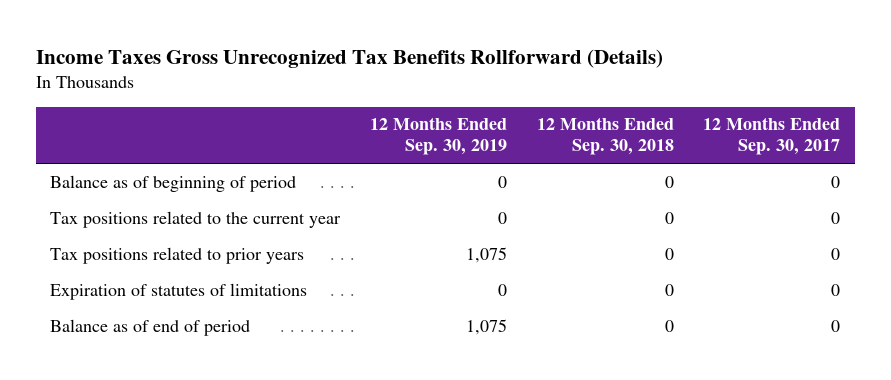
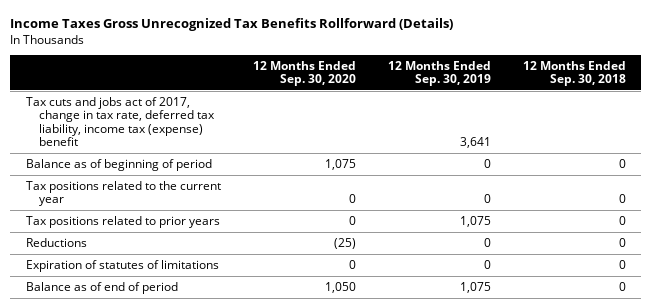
[703,117,841,156] 12 Months Ended Sep. 30, 2017 -> none
none -> [253,60,357,87] 12 Months Ended Sep. 30, 2020
none -> [26,96,215,147] Tax cuts and jobs act of 2017, change in tax rate, deferred tax liability, income tax (expense) benefit
none -> [26,237,88,247] Reductions

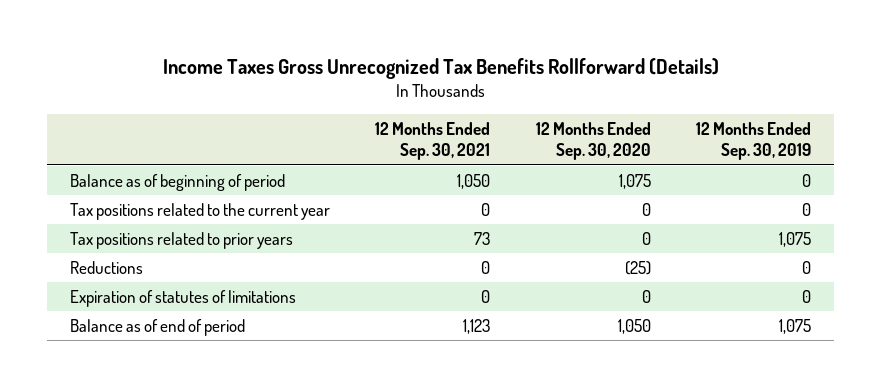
[522,60,626,87] 12 Months Ended Sep. 30, 2018 -> none
none -> [375,122,491,161] 12 Months Ended Sep. 30, 2021
[26,96,215,147] Tax cuts and jobs act of 2017, change in tax rate, deferred tax liability, income tax (expense) benefit -> none

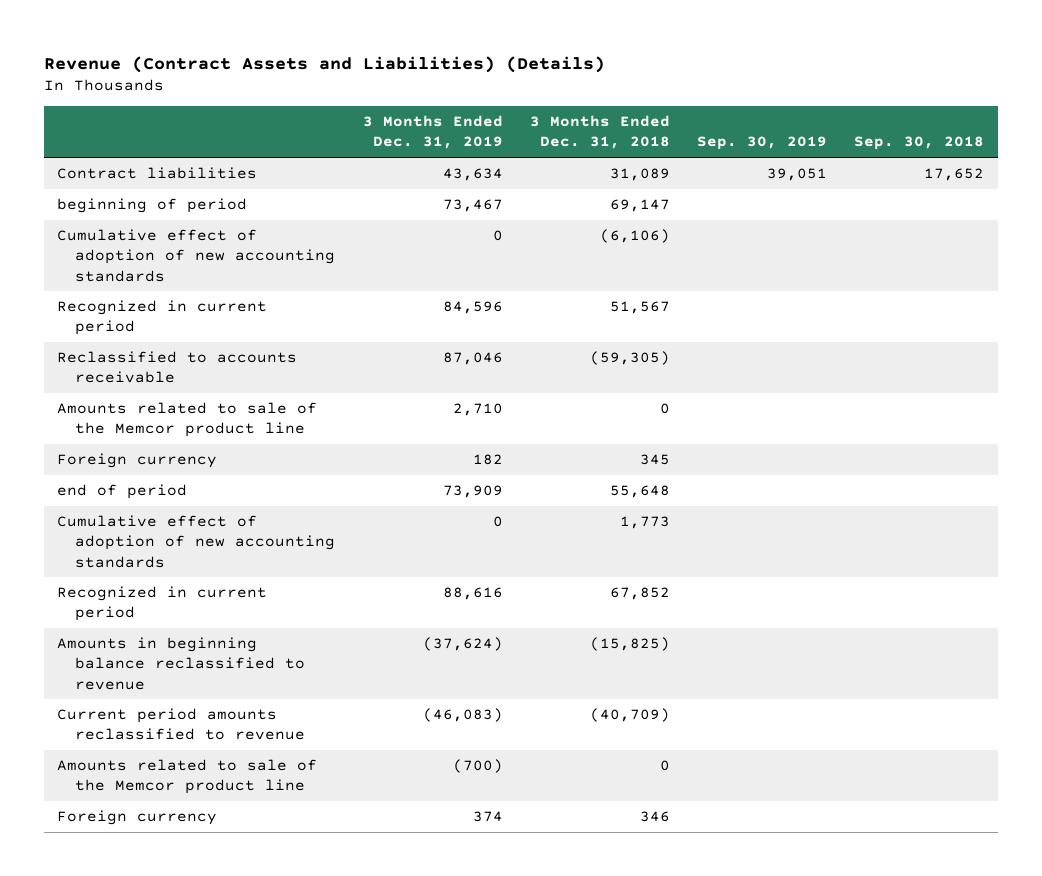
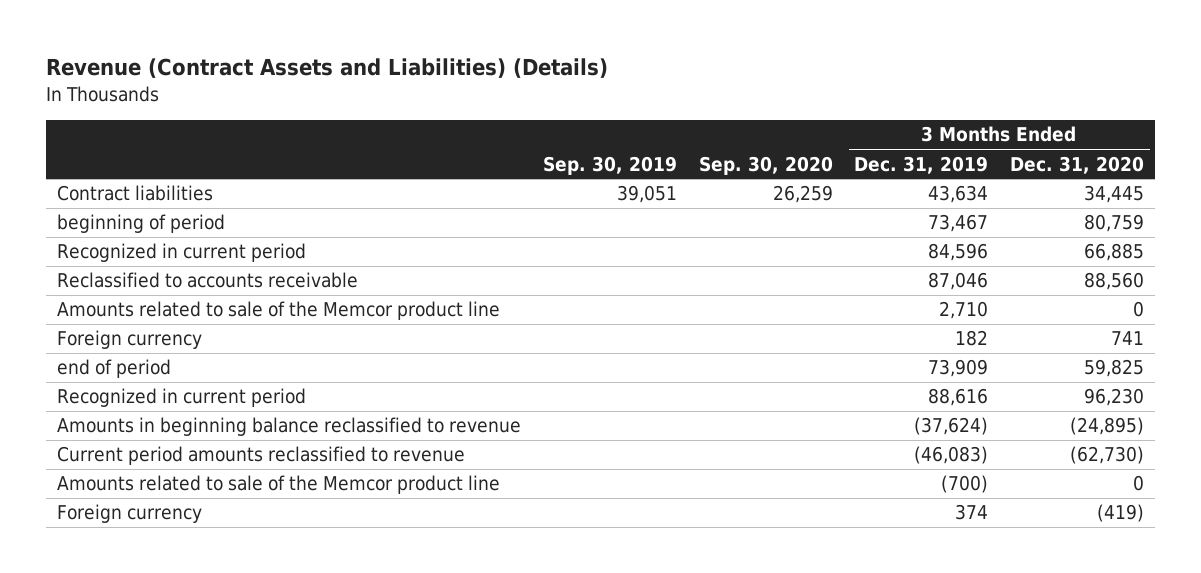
[529,115,670,150] 3 Months Ended Dec. 31, 2018 -> none
[854,136,985,151] Sep. 30, 2018 -> none
none -> [698,155,833,175] Sep. 30, 2020
none -> [1010,155,1145,174] Dec. 31, 2020
[57,228,336,282] Cumulative effect of adoption of new accounting standards -> none
[57,514,336,568] Cumulative effect of adoption of new accounting standards -> none

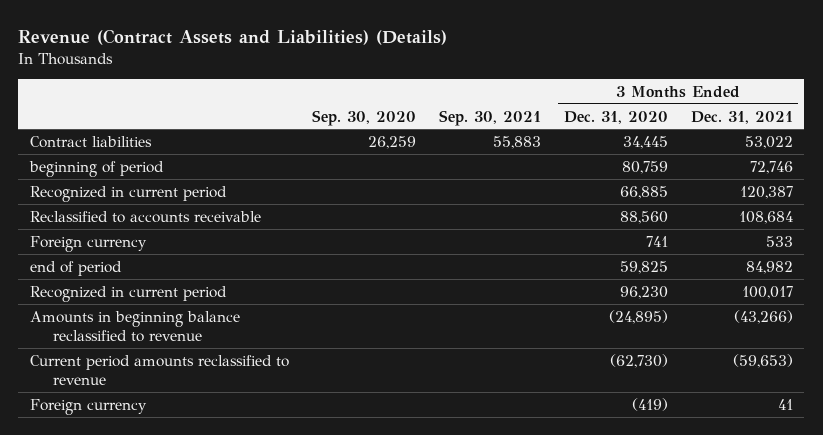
[542,155,677,175] Sep. 30, 2019 -> none
[854,155,989,174] Dec. 31, 2019 -> none
none -> [438,109,541,126] Sep. 30, 2021
none -> [690,110,793,124] Dec. 31, 2021
[56,301,500,321] Amounts related to sale of the Memcor product line -> none
[56,475,500,495] Amounts related to sale of the Memcor product line -> none

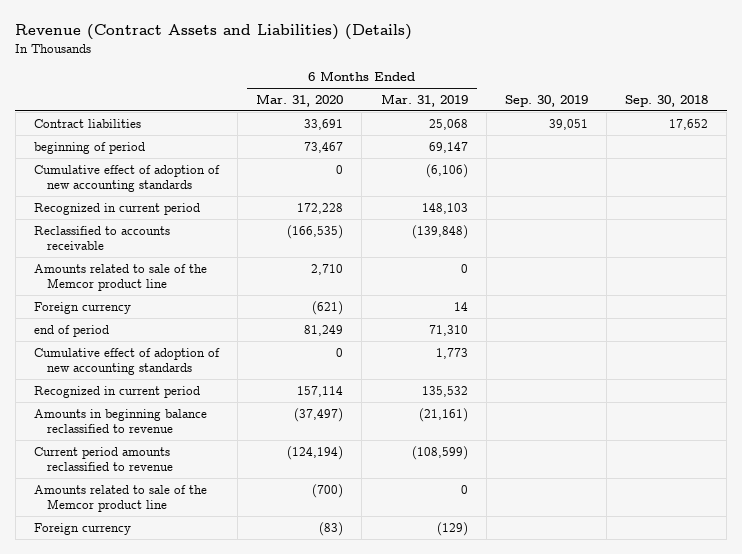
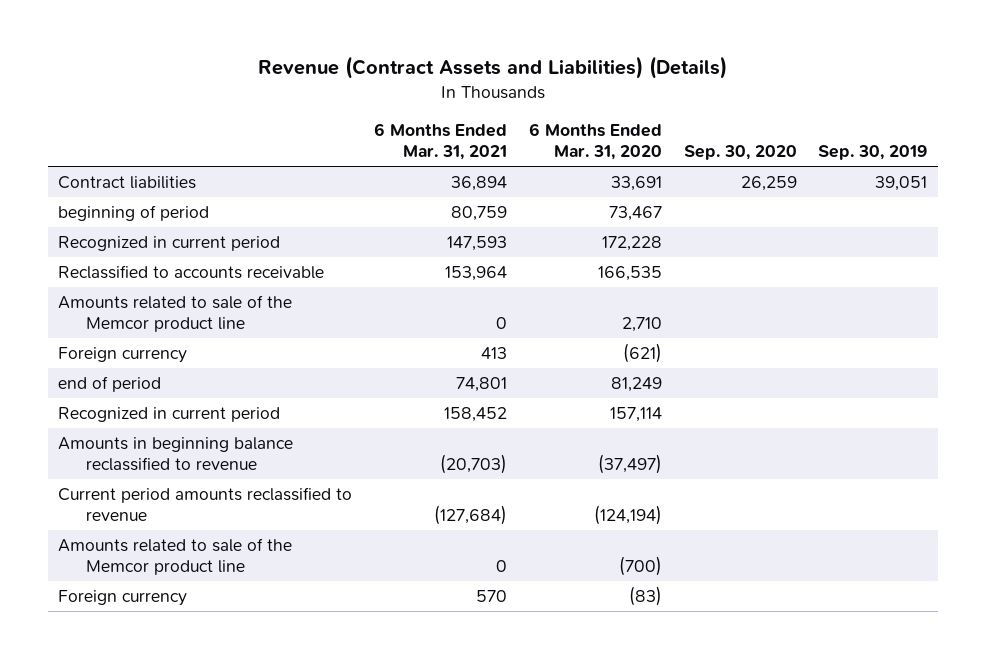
[380,94,468,108] Mar. 31, 2019 -> none
[625,95,709,108] Sep. 30, 2018 -> none
none -> [374,122,508,161] 6 Months Ended Mar. 31, 2021
none -> [683,145,797,161] Sep. 30, 2020
[34,164,221,193] Cumulative effect of adoption of new accounting standards -> none
[287,224,344,239] (166,535) -> [597,265,662,281] 166,535
[34,347,221,376] Cumulative effect of adoption of new accounting standards -> none

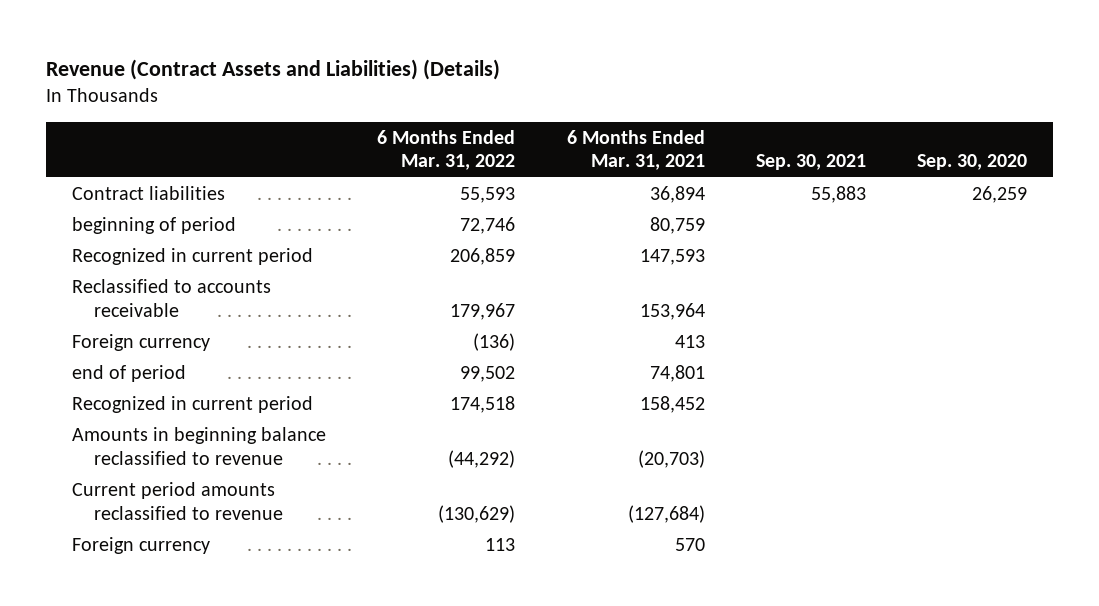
[528,122,662,161] 6 Months Ended Mar. 31, 2020 -> none
[818,145,928,161] Sep. 30, 2019 -> none
none -> [377,129,516,171] 6 Months Ended Mar. 31, 2022
none -> [755,154,866,171] Sep. 30, 2021
[58,294,293,333] Amounts related to sale of the Memcor product line -> none
[58,537,293,576] Amounts related to sale of the Memcor product line -> none

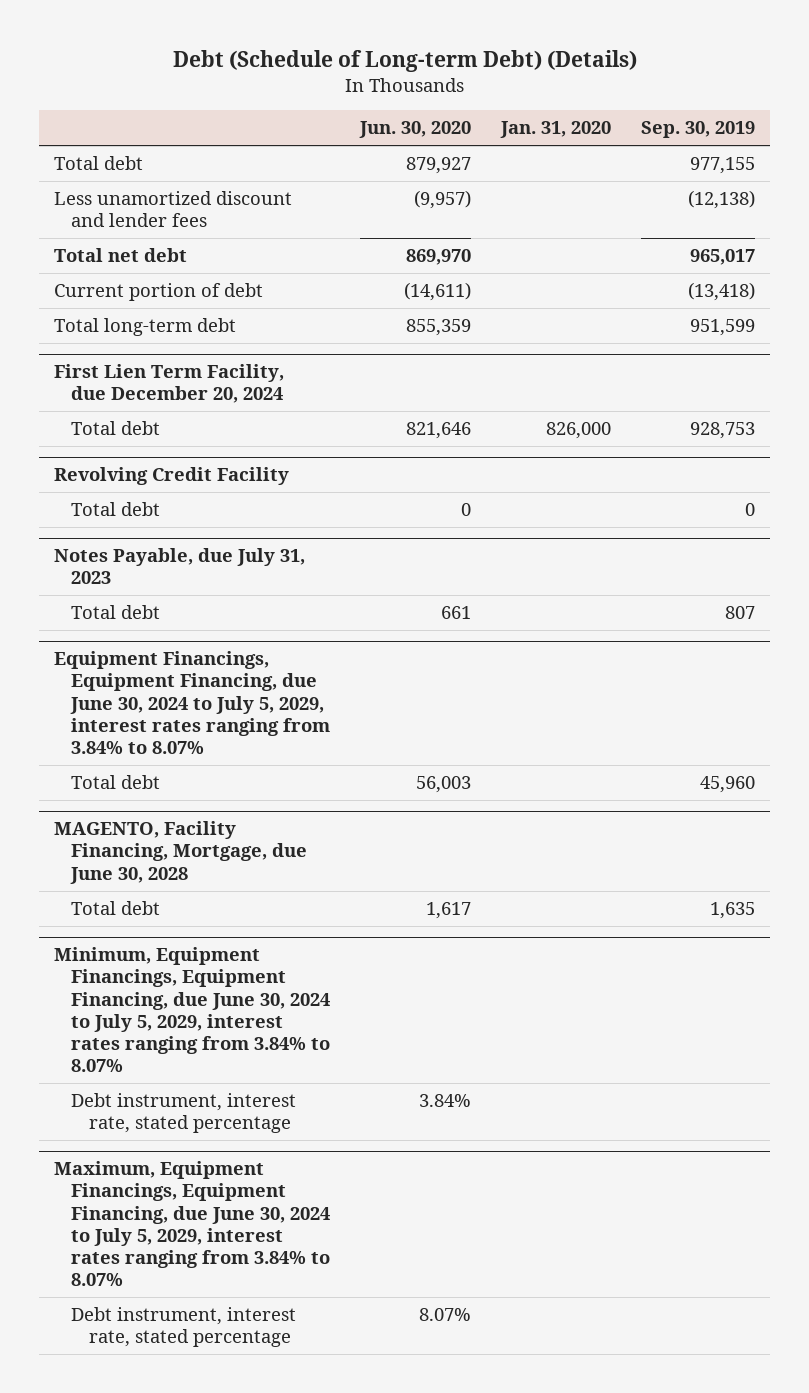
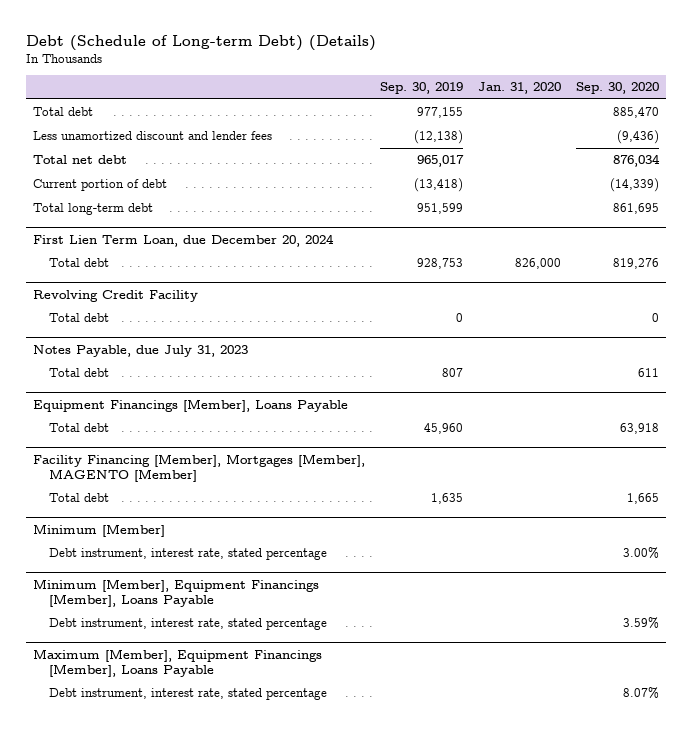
[359,121,472,139] Jun. 30, 2020 -> none
none -> [576,82,660,95] Sep. 30, 2020
[53,364,284,404] First Lien Term Facility, due December 20, 2024 -> [33,233,335,247] First Lien Term Loan, due December 20, 2024
[53,651,331,754] Equipment Financings, Equipment Financing, due June 30, 2024 to July 5, 2029, interest rates ranging from 3.84% to 8.07% -> none
none -> [33,398,349,412] Equipment Financings [Member], Loans Payable
[53,821,308,884] MAGENTO, Facility Financing, Mortgage, due June 30, 2028 -> none
none -> [33,453,366,482] Facility Financing [Member], Mortgages [Member], MAGENTO [Member]
[53,947,331,1073] Minimum, Equipment Financings, Equipment Financing, due June 30, 2024 to July 5, 2029, interest rates ranging from 3.84% to 8.07% -> none
none -> [33,523,166,537] Minimum [Member]
[53,1161,331,1287] Maximum, Equipment Financings, Equipment Financing, due June 30, 2024 to July 5, 2029, interest rates ranging from 3.84% to 8.07% -> none
none -> [33,578,320,607] Minimum [Member], Equipment Financings [Member], Loans Payable
none -> [33,648,323,677] Maximum [Member], Equipment Financings [Member], Loans Payable
none -> [48,688,327,701] Debt instrument, interest rate, stated percentage

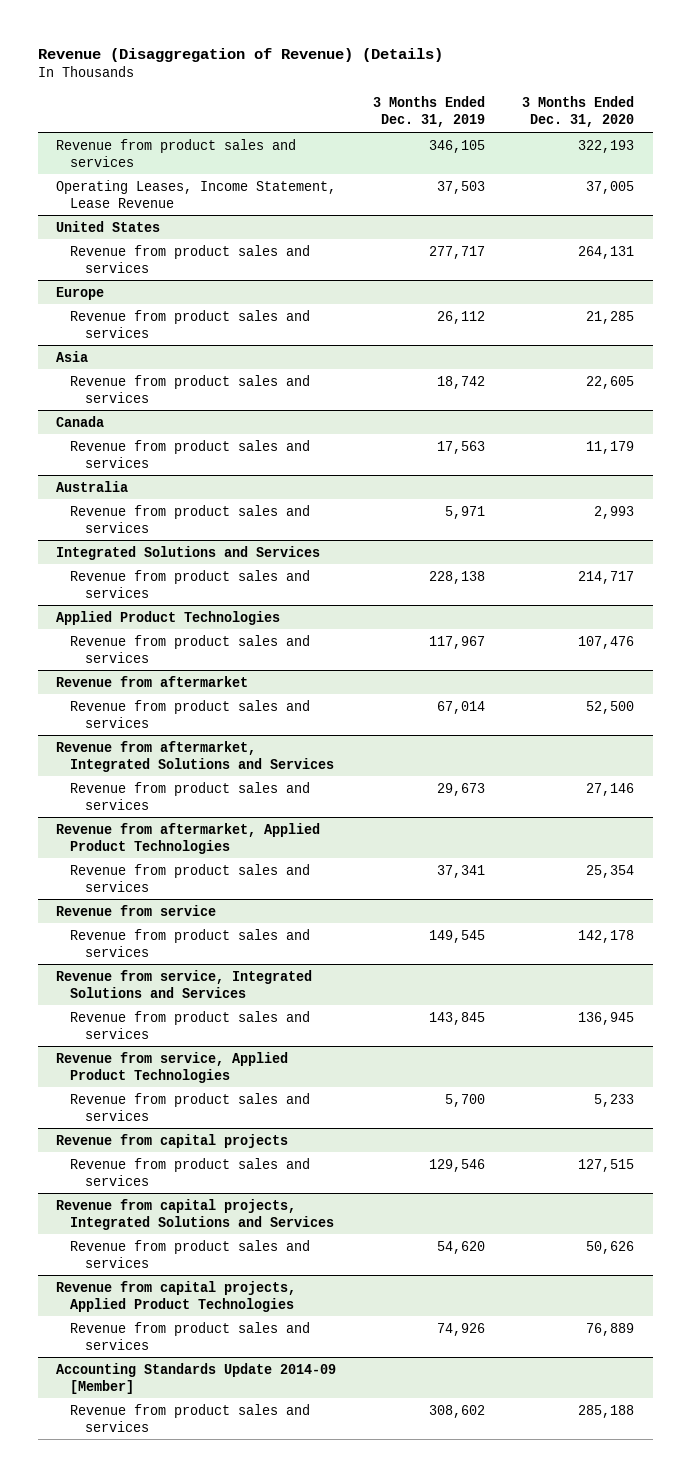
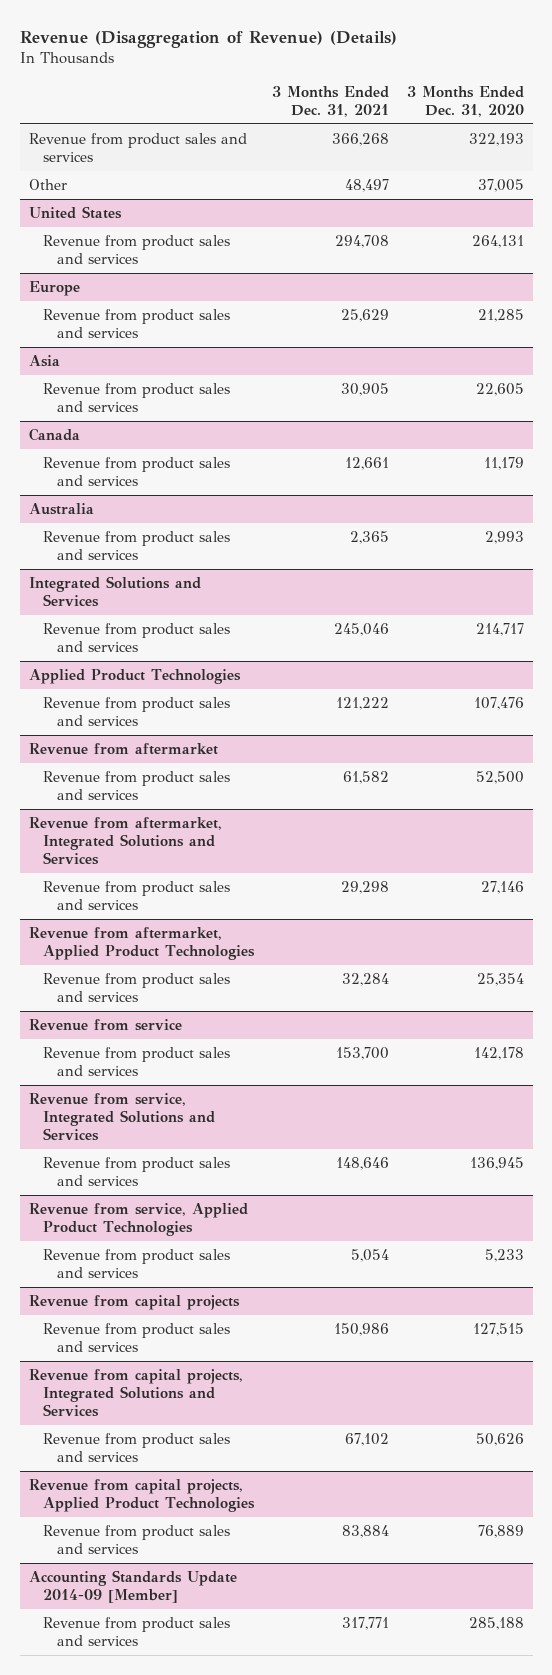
[373,96,486,128] 3 Months Ended Dec. 31, 2019 -> none
none -> [271,86,389,118] 3 Months Ended Dec. 31, 2021
[56,179,337,208] Operating Leases, Income Statement, Lease Revenue -> [28,179,67,191] Other

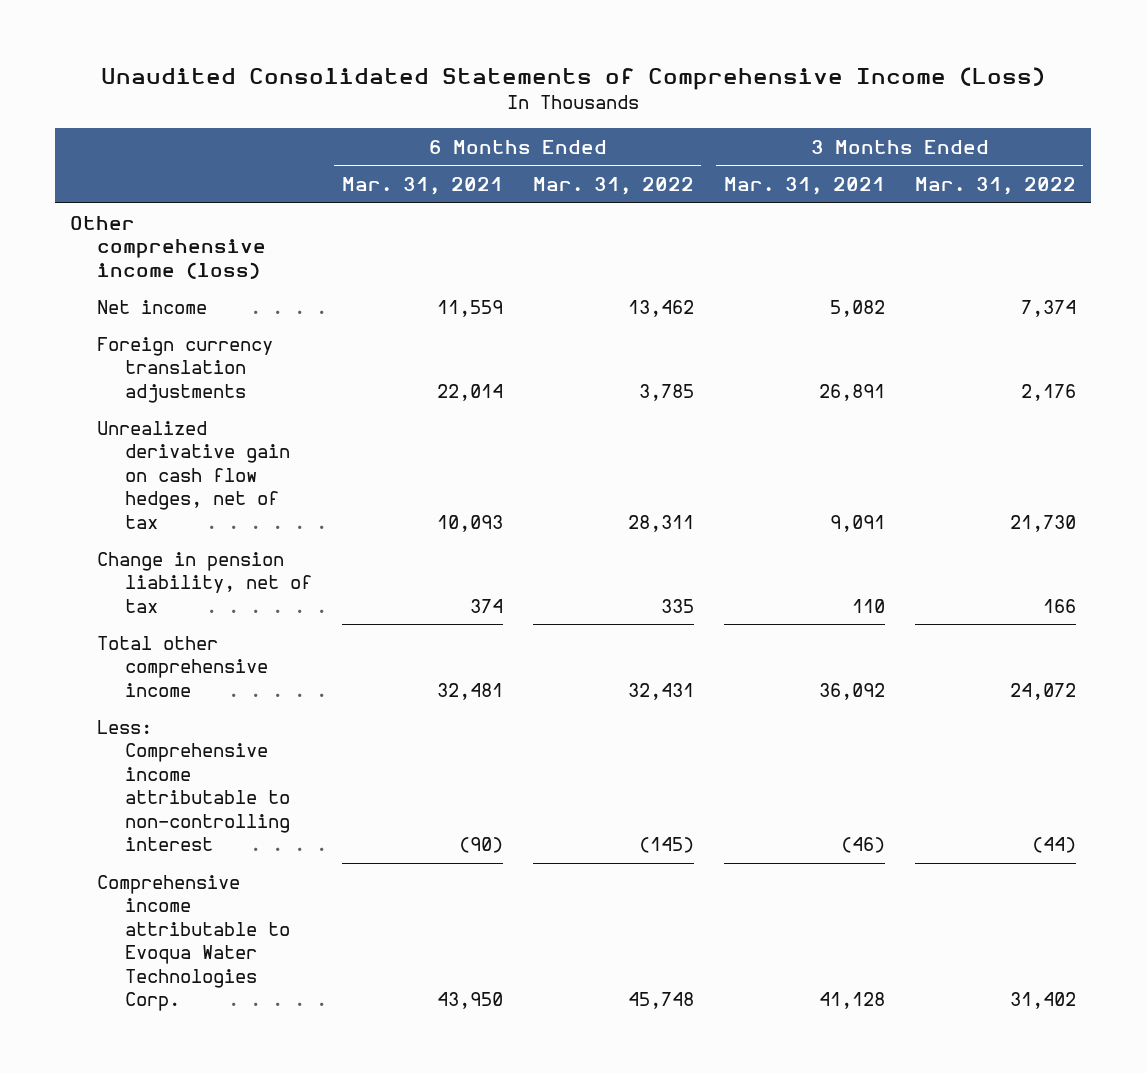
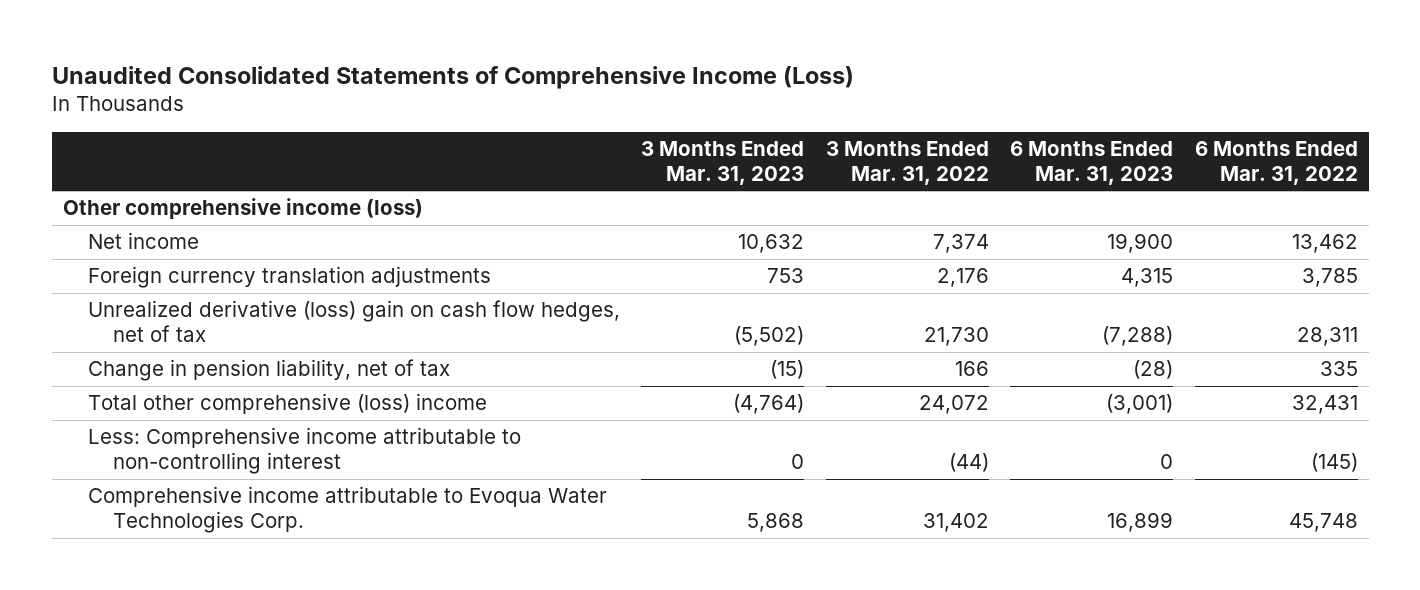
[341,177,503,196] Mar. 31, 2021 -> none
[723,177,885,196] Mar. 31, 2021 -> none
none -> [641,141,805,186] 3 Months Ended Mar. 31, 2023
none -> [1010,141,1174,186] 6 Months Ended Mar. 31, 2023
[97,420,290,529] Unrealized derivative gain on cash flow hedges, net of tax -> [87,300,620,343] Unrealized derivative (loss) gain on cash flow hedges, net of tax
[97,635,268,697] Total other comprehensive income -> [87,393,487,415] Total other comprehensive (loss) income

